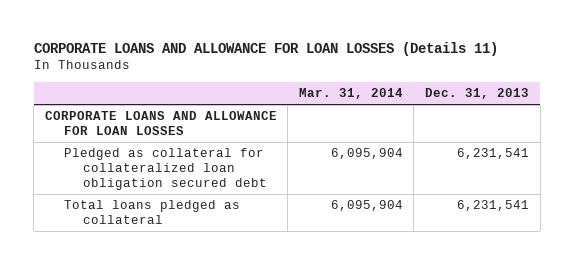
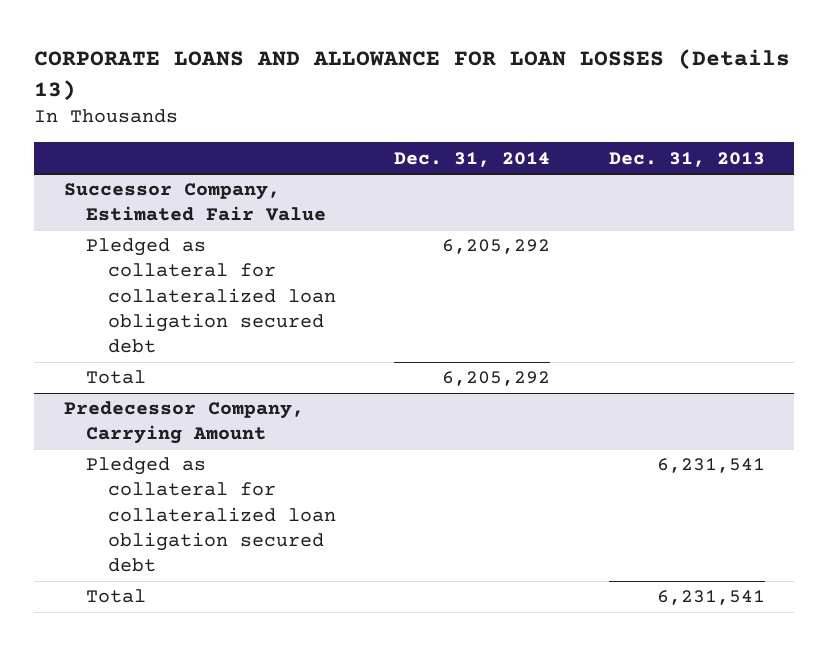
[33,41,498,56] CORPORATE LOANS AND ALLOWANCE FOR LOAN LOSSES (Details 11) -> [34,48,791,101] CORPORATE LOANS AND ALLOWANCE FOR LOAN LOSSES (Details 13)
[298,88,403,100] Mar. 31, 2014 -> none
none -> [394,151,551,167] Dec. 31, 2014
[44,111,277,135] CORPORATE LOANS AND ALLOWANCE FOR LOAN LOSSES -> none
none -> [63,183,326,222] Successor Company, Estimated Fair Value
none -> [85,238,336,353] Pledged as collateral for collateralized loan obligation secured debt
none -> [85,370,146,385] Total
none -> [63,401,304,445] Predecessor Company, Carrying Amount
[64,200,241,224] Total loans pledged as collateral -> [85,589,146,604] Total

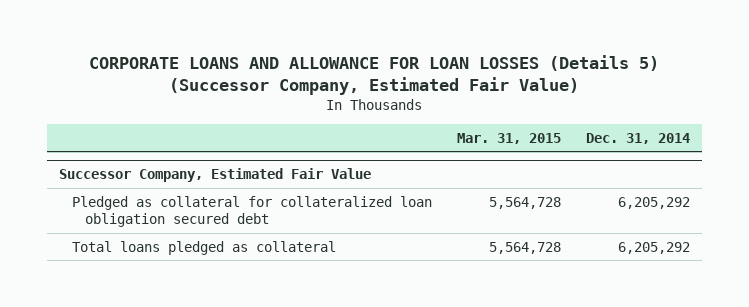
[34,48,791,101] CORPORATE LOANS AND ALLOWANCE FOR LOAN LOSSES (Details 13) -> [89,54,660,95] CORPORATE LOANS AND ALLOWANCE FOR LOAN LOSSES (Details 5) (Successor Company, Estimated Fair Value)
[608,151,765,167] Dec. 31, 2013 -> none
none -> [456,132,561,144] Mar. 31, 2015
[63,401,304,445] Predecessor Company, Carrying Amount -> none
[85,457,336,572] Pledged as collateral for collateralized loan obligation secured debt -> none
[85,589,146,604] Total -> none
[85,370,146,385] Total -> [72,240,337,255] Total loans pledged as collateral

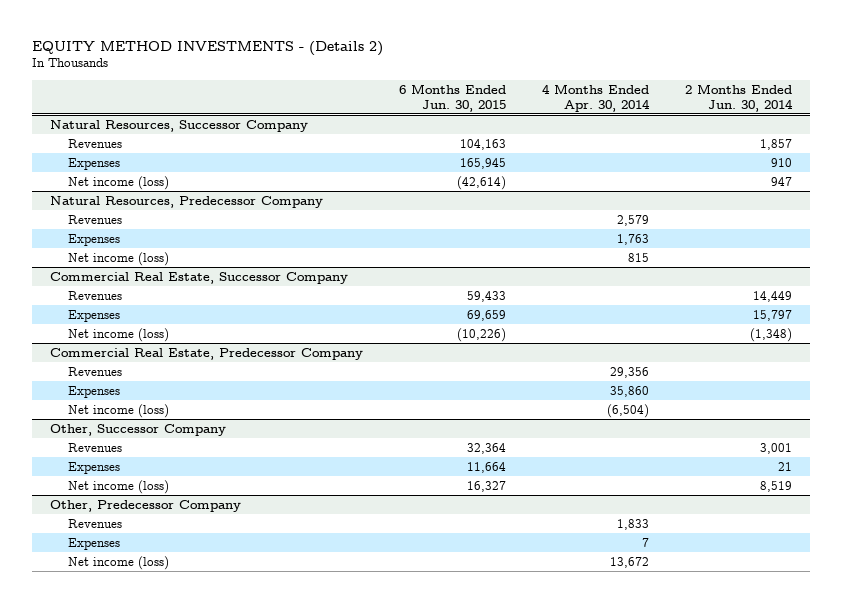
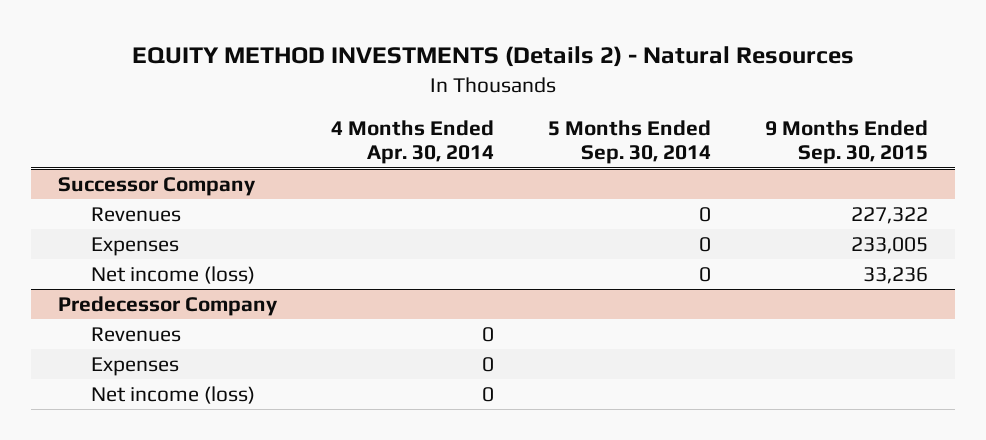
[31,40,383,56] EQUITY METHOD INVESTMENTS - (Details 2) -> [132,46,855,68] EQUITY METHOD INVESTMENTS (Details 2) - Natural Resources
[398,83,506,112] 6 Months Ended Jun. 30, 2015 -> none
[684,83,793,112] 2 Months Ended Jun. 30, 2014 -> none
none -> [548,119,712,165] 5 Months Ended Sep. 30, 2014
none -> [765,119,929,165] 9 Months Ended Sep. 30, 2015
[49,119,308,132] Natural Resources, Successor Company -> none
[68,138,123,148] Revenues -> none
[68,157,121,170] Expenses -> none
[68,175,170,190] Net income (loss) -> none
[49,195,323,208] Natural Resources, Predecessor Company -> none
[68,214,123,224] Revenues -> none
[68,233,121,246] Expenses -> none
[68,251,170,266] Net income (loss) -> none
[49,271,348,284] Commercial Real Estate, Successor Company -> none
[68,290,123,300] Revenues -> none
[68,309,121,322] Expenses -> none
[68,327,170,342] Net income (loss) -> none
[49,347,363,360] Commercial Real Estate, Predecessor Company -> none
[68,366,123,376] Revenues -> none
[68,385,121,398] Expenses -> none
[68,403,170,418] Net income (loss) -> none
[49,423,226,436] Other, Successor Company -> [57,176,256,196] Successor Company
[49,499,241,512] Other, Predecessor Company -> [57,295,278,316] Predecessor Company
[616,518,649,530] 1,833 -> [482,326,495,342] 0
[641,537,649,547] 7 -> [482,356,495,372] 0
[609,556,649,568] 13,672 -> [482,386,495,402] 0

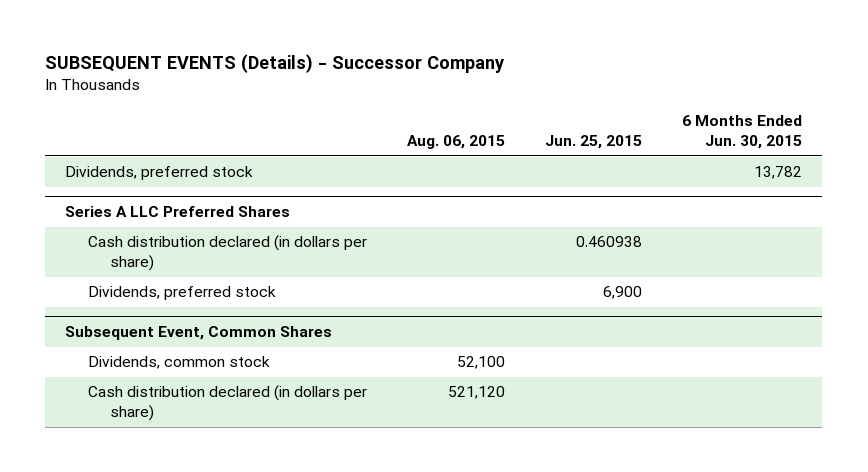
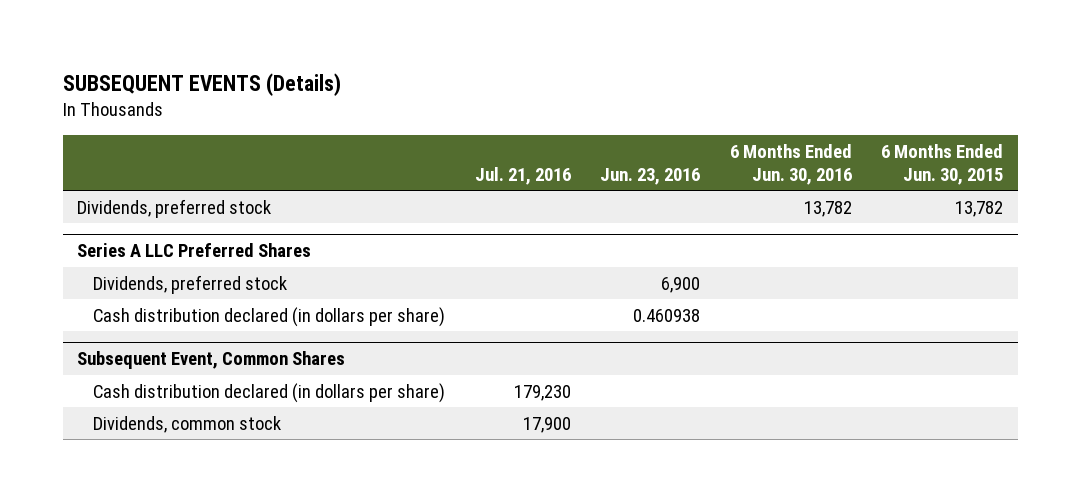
[45,54,505,74] SUBSEQUENT EVENTS (Details) - Successor Company -> [62,73,341,97] SUBSEQUENT EVENTS (Details)
[407,135,506,150] Aug. 06, 2015 -> none
[545,135,643,150] Jun. 25, 2015 -> none
none -> [474,166,571,185] Jul. 21, 2016
none -> [600,167,701,185] Jun. 23, 2016
none -> [729,143,852,185] 6 Months Ended Jun. 30, 2016
[87,235,367,272] Cash distribution declared (in dollars per share) -> [93,306,446,327] Cash distribution declared (in dollars per share)
[87,356,270,370] Dividends, common stock -> [93,415,282,433] Dividends, common stock

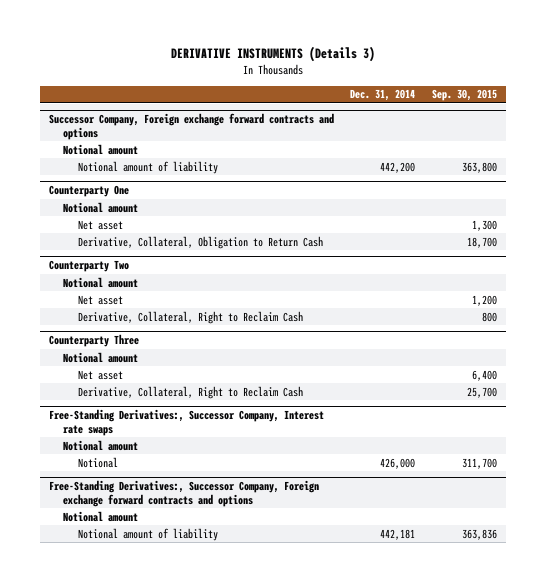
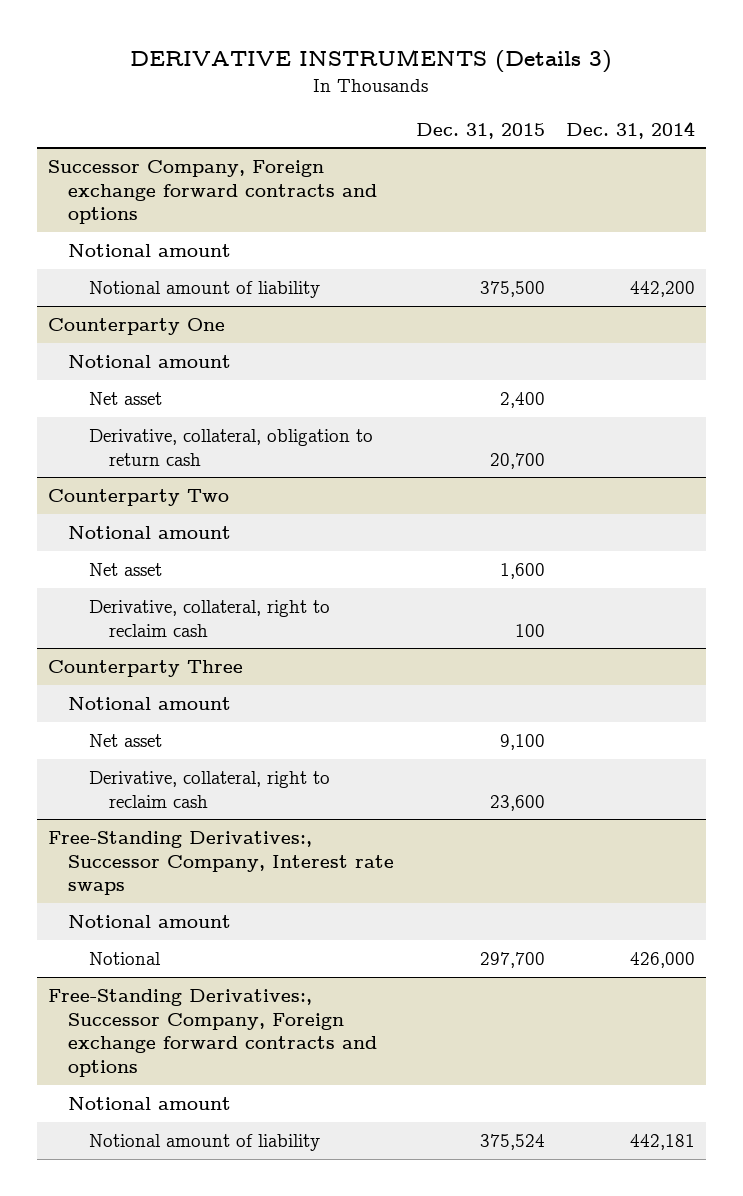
[432,89,498,102] Sep. 30, 2015 -> none
none -> [415,122,545,139] Dec. 31, 2015
[78,235,324,249] Derivative, Collateral, Obligation to Return Cash -> [88,428,373,466] Derivative, collateral, obligation to return cash
[78,310,304,324] Derivative, Collateral, Right to Reclaim Cash -> [88,599,330,637] Derivative, collateral, right to reclaim cash
[78,385,304,399] Derivative, Collateral, Right to Reclaim Cash -> [88,770,330,808] Derivative, collateral, right to reclaim cash

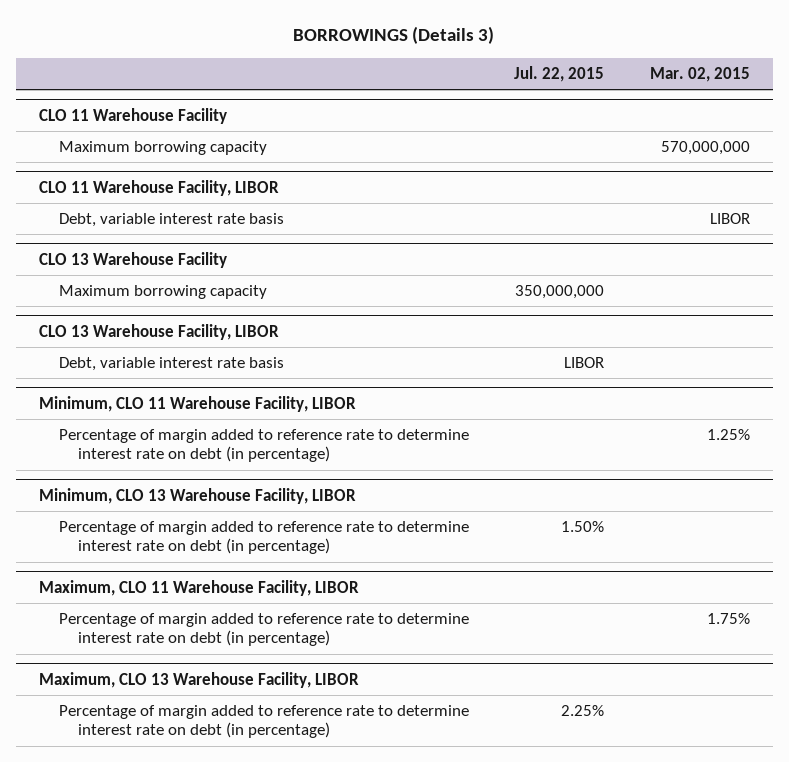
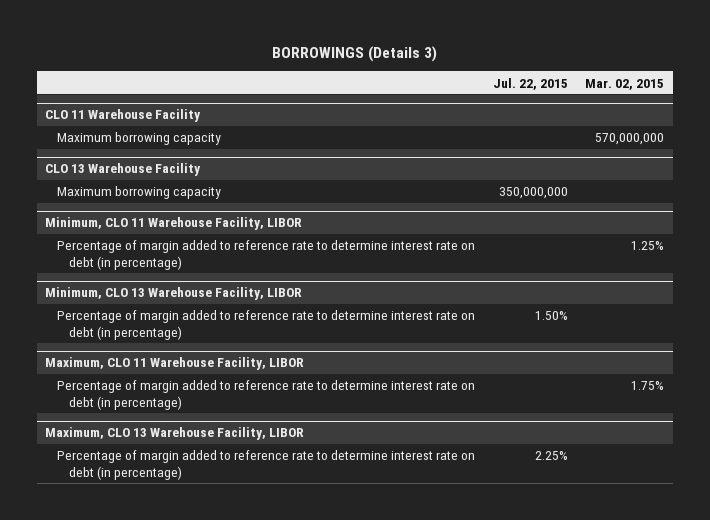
[38,179,279,196] CLO 11 Warehouse Facility, LIBOR -> none
[58,213,284,228] Debt, variable interest rate basis -> none
[38,323,279,340] CLO 13 Warehouse Facility, LIBOR -> none
[58,357,284,372] Debt, variable interest rate basis -> none

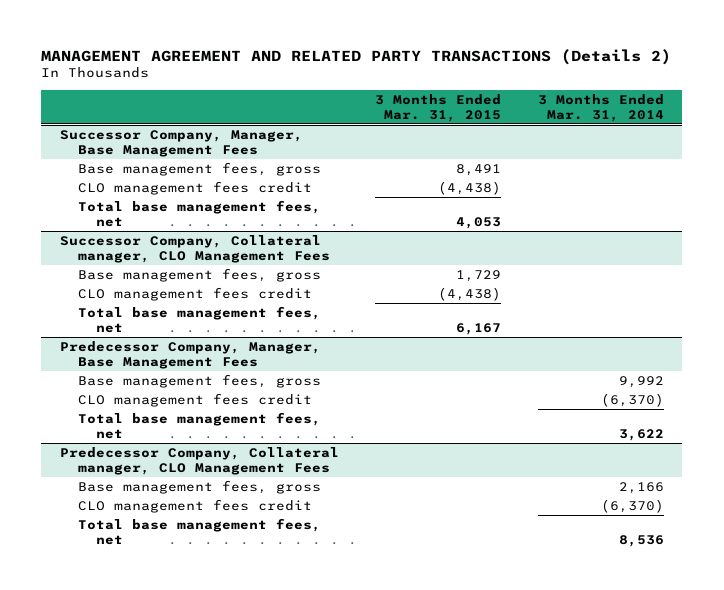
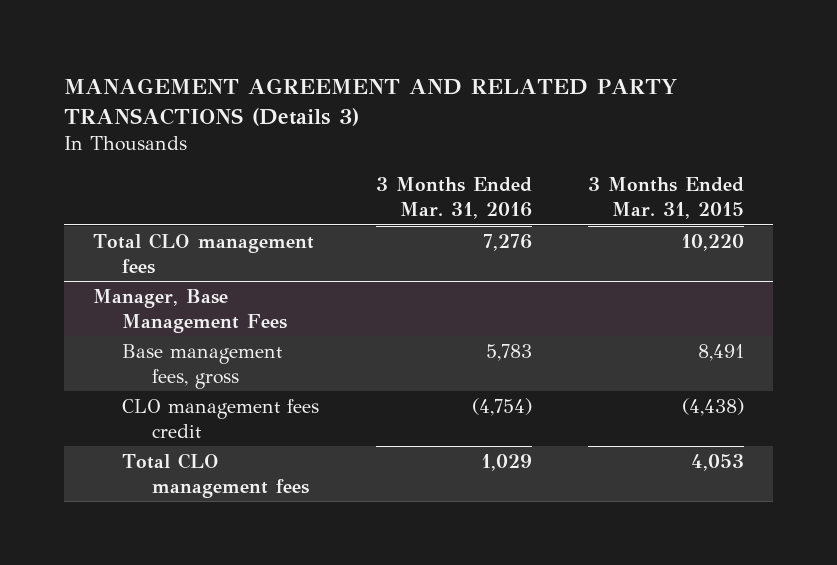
[41,48,672,65] MANAGEMENT AGREEMENT AND RELATED PARTY TRANSACTIONS (Details 2) -> [64,78,678,127] MANAGEMENT AGREEMENT AND RELATED PARTY TRANSACTIONS (Details 3)
[538,93,665,122] 3 Months Ended Mar. 31, 2014 -> none
none -> [375,177,532,220] 3 Months Ended Mar. 31, 2016
none -> [92,232,314,274] Total CLO management fees
[59,129,303,157] Successor Company, Manager, Base Management Fees -> [92,288,288,333] Manager, Base Management Fees
[59,234,330,263] Successor Company, Collateral manager, CLO Management Fees -> none
[77,267,321,282] Base management fees, gross -> none
[77,286,312,301] CLO management fees credit -> none
[77,305,321,333] Total base management fees, net -> none
[59,340,321,369] Predecessor Company, Manager, Base Management Fees -> none
[77,373,321,388] Base management fees, gross -> none
[77,392,312,407] CLO management fees credit -> none
[77,411,321,439] Total base management fees, net -> none
[59,446,339,475] Predecessor Company, Collateral manager, CLO Management Fees -> none
[77,479,321,494] Base management fees, gross -> none
[77,498,312,513] CLO management fees credit -> none
[77,517,321,545] Total base management fees, net -> none
[77,199,321,227] Total base management fees, net -> [122,452,310,498] Total CLO management fees

